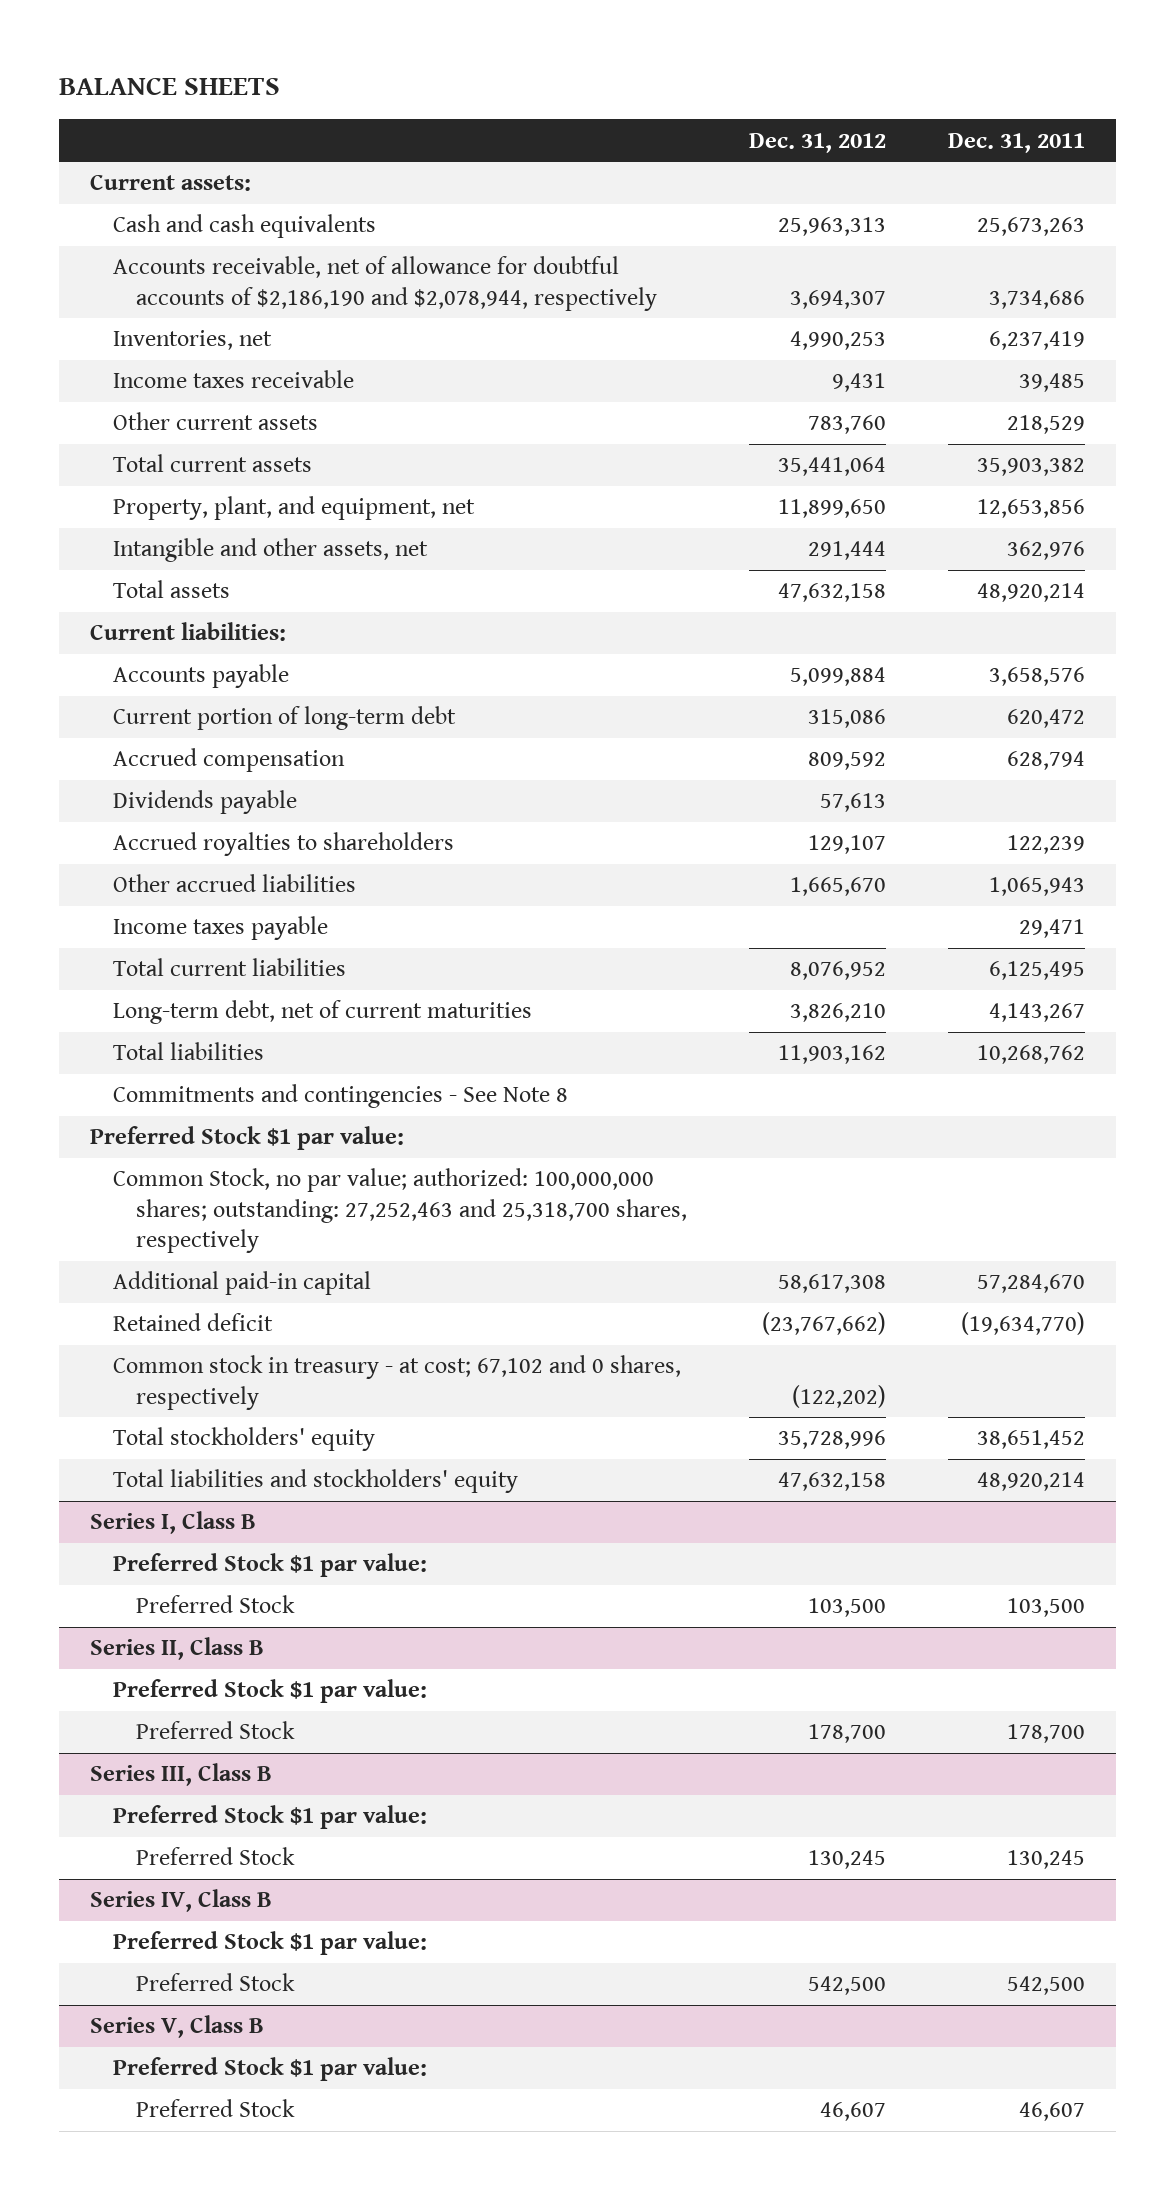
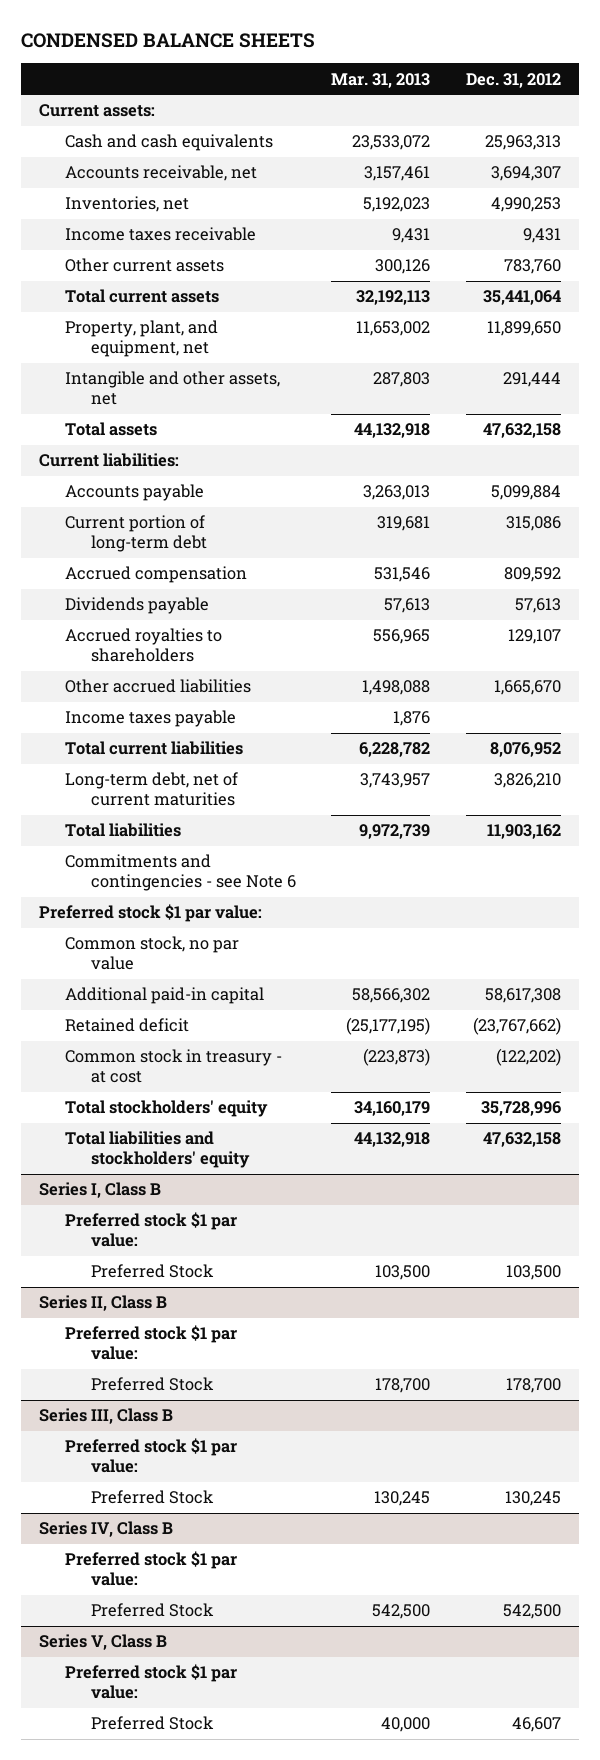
[58,77,280,96] BALANCE SHEETS -> [21,32,316,48] CONDENSED BALANCE SHEETS
[948,132,1086,153] Dec. 31, 2011 -> none
none -> [331,72,431,88] Mar. 31, 2013
[112,256,657,311] Accounts receivable, net of allowance for doubtful accounts of $2,186,190 and $2,078,944, respectively -> [64,165,257,182] Accounts receivable, net
[112,1084,568,1109] Commitments and contingencies - See Note 8 -> [64,854,296,892] Commitments and contingencies - see Note 6
[89,1126,404,1151] Preferred Stock $1 par value: -> [39,904,263,923] Preferred stock $1 par value:
[112,1168,687,1253] Common Stock, no par value; authorized: 100,000,000 shares; outstanding: 27,252,463 and 25,318,700 shares, respectively -> [64,936,239,971] Common stock, no par value
[112,1355,681,1410] Common stock in treasury - at cost; 67,102 and 0 shares, respectively -> [64,1049,282,1084] Common stock in treasury - at cost
[112,1553,427,1578] Preferred Stock $1 par value: -> [64,1212,237,1248] Preferred stock $1 par value:
[112,1679,427,1704] Preferred Stock $1 par value: -> [64,1325,237,1361] Preferred stock $1 par value:
[112,1805,427,1830] Preferred Stock $1 par value: -> [64,1438,237,1474] Preferred stock $1 par value:
[112,1931,427,1956] Preferred Stock $1 par value: -> [64,1551,237,1587] Preferred stock $1 par value:
[112,2057,427,2082] Preferred Stock $1 par value: -> [64,1664,237,1700] Preferred stock $1 par value:

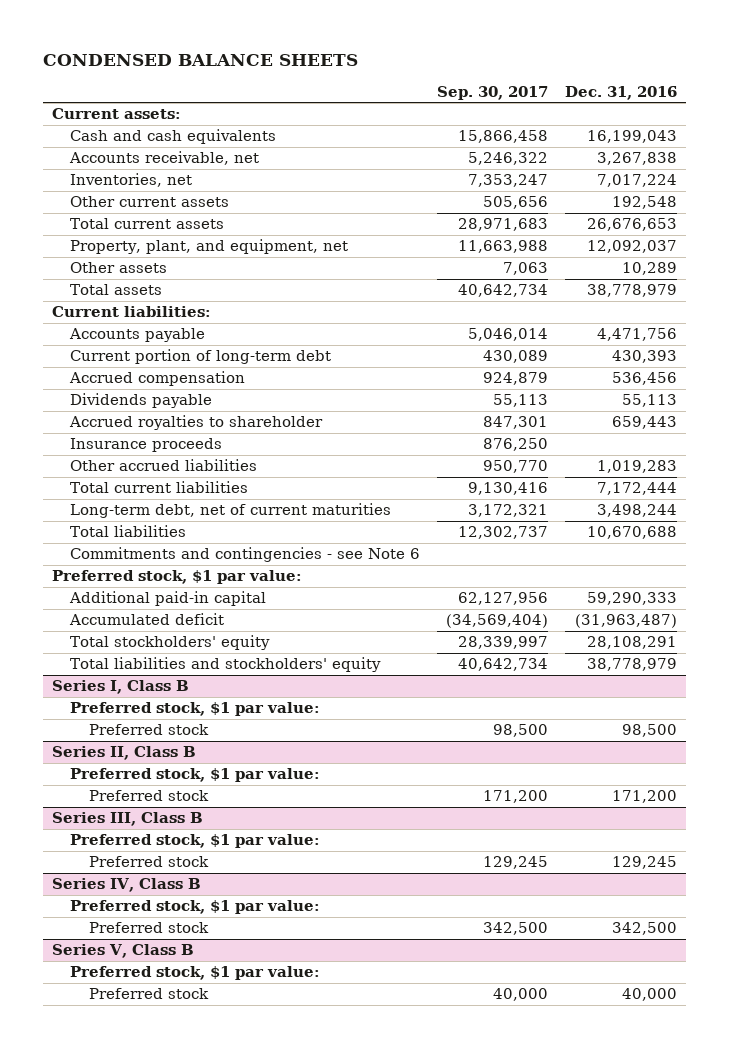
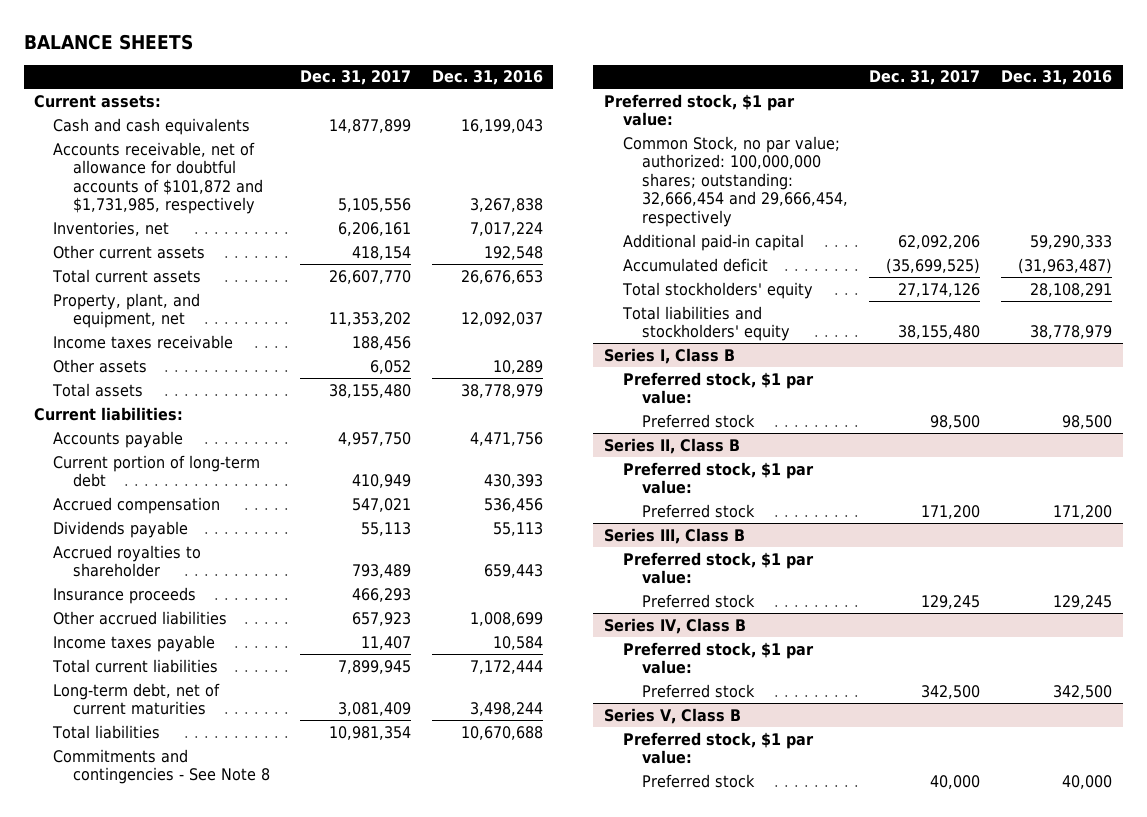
[42,53,358,66] CONDENSED BALANCE SHEETS -> [23,33,193,50] BALANCE SHEETS
[437,85,549,100] Sep. 30, 2017 -> none
none -> [299,70,411,86] Dec. 31, 2017
[69,151,260,166] Accounts receivable, net -> [53,141,263,215] Accounts receivable, net of allowance for doubtful accounts of $101,872 and $1,731,985, respectively
none -> [53,334,234,349] Income taxes receivable
[597,460,678,474] 1,019,283 -> [469,611,543,626] 1,008,699
none -> [53,634,216,652] Income taxes payable
[70,547,421,563] Commitments and contingencies - see Note 6 -> [53,748,270,785] Commitments and contingencies - See Note 8
none -> [623,135,849,227] Common Stock, no par value; authorized: 100,000,000 shares; outstanding: 32,666,454 and 29,666,454, respectively

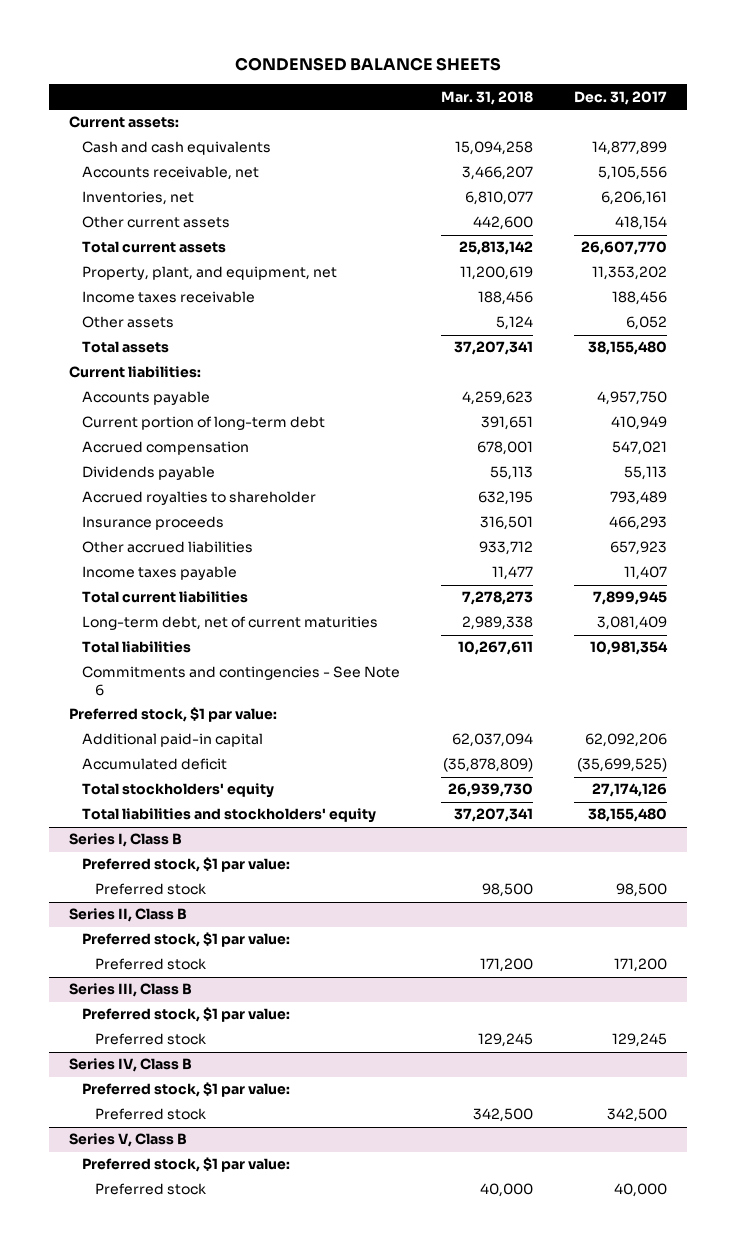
[23,33,193,50] BALANCE SHEETS -> [234,57,501,72] CONDENSED BALANCE SHEETS
[431,70,543,86] Dec. 31, 2016 -> none
none -> [440,90,533,105] Mar. 31, 2018
[53,141,263,215] Accounts receivable, net of allowance for doubtful accounts of $101,872 and $1,731,985, respectively -> [82,166,260,181] Accounts receivable, net
[53,748,270,785] Commitments and contingencies - See Note 8 -> [82,666,401,697] Commitments and contingencies - See Note 6
[623,135,849,227] Common Stock, no par value; authorized: 100,000,000 shares; outstanding: 32,666,454 and 29,666,454, respectively -> none

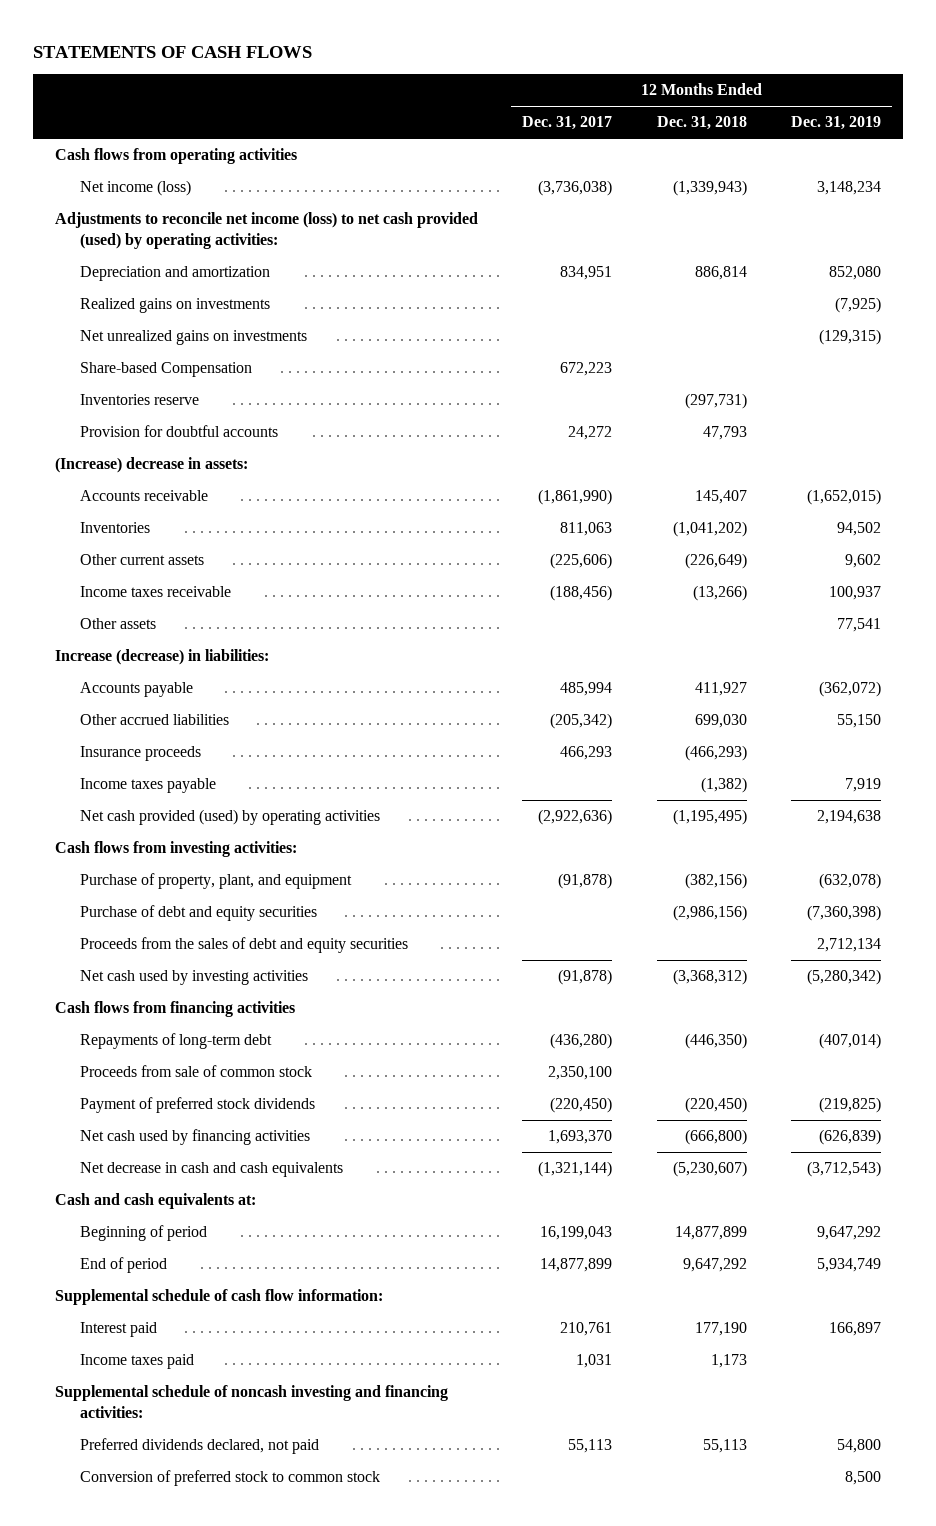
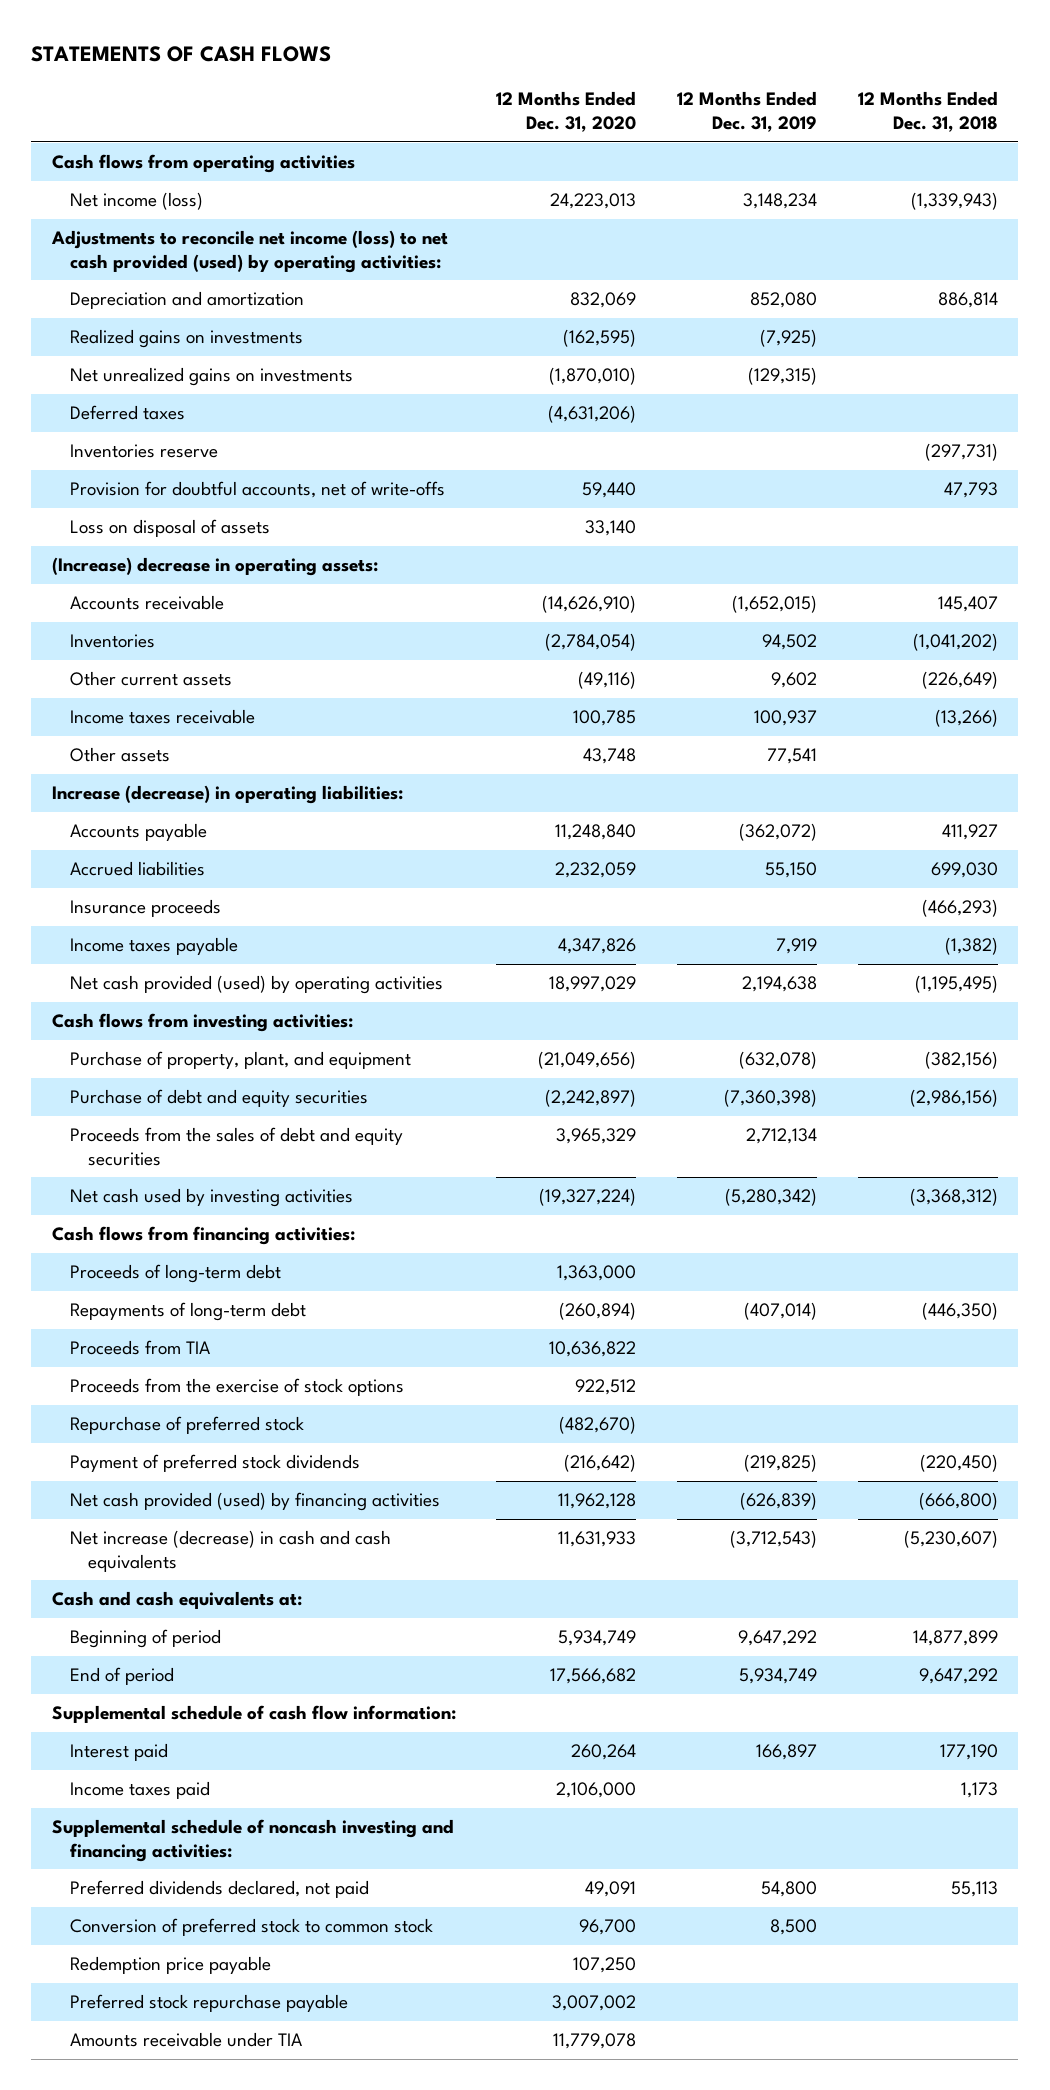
[522,116,613,131] Dec. 31, 2017 -> none
none -> [496,91,637,133] 12 Months Ended Dec. 31, 2020
[79,362,252,378] Share-based Compensation -> none
none -> [69,405,185,421] Deferred taxes
[79,425,278,438] Provision for doubtful accounts -> [69,481,445,499] Provision for doubtful accounts, net of write-offs
none -> [69,519,270,538] Loss on disposal of assets
[54,457,248,474] (Increase) decrease in assets: -> [51,557,378,577] (Increase) decrease in operating assets:
[54,649,269,666] Increase (decrease) in liabilities: -> [51,785,403,805] Increase (decrease) in operating liabilities:
[79,714,229,726] Other accrued liabilities -> [69,861,205,877] Accrued liabilities
[54,1001,295,1018] Cash flows from financing activities -> [51,1226,355,1246] Cash flows from financing activities:
none -> [69,1264,281,1284] Proceeds of long-term debt
[79,1065,312,1078] Proceeds from sale of common stock -> none
none -> [69,1340,210,1356] Proceeds from TIA
none -> [69,1378,404,1397] Proceeds from the exercise of stock options
none -> [69,1416,304,1435] Repurchase of preferred stock
[79,1129,310,1146] Net cash used by financing activities -> [69,1492,440,1512] Net cash provided (used) by financing activities
[79,1162,343,1178] Net decrease in cash and cash equivalents -> [69,1530,391,1573] Net increase (decrease) in cash and cash equivalents
none -> [69,1956,271,1975] Redemption price payable
none -> [69,1994,348,2013] Preferred stock repurchase payable
none -> [69,2032,302,2048] Amounts receivable under TIA

